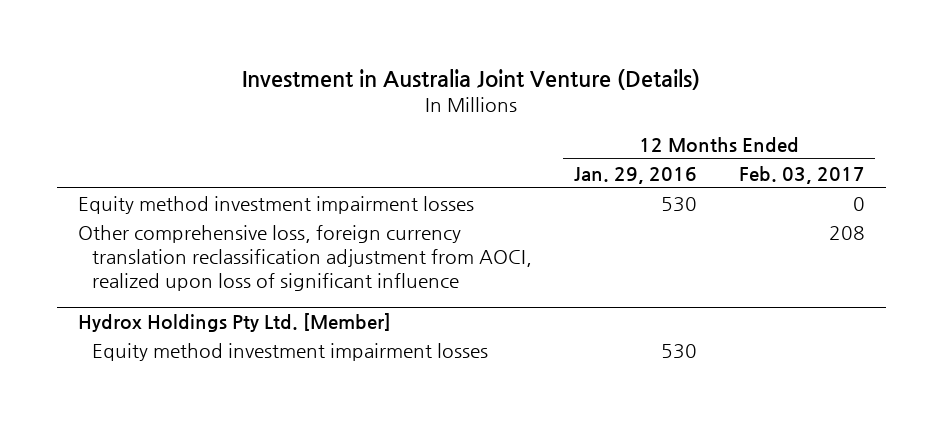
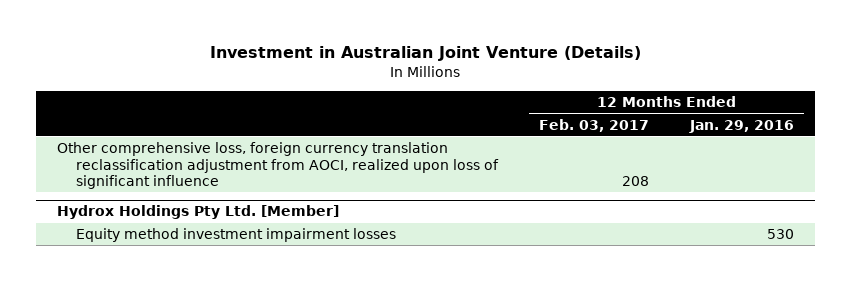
[242,68,701,90] Investment in Australia Joint Venture (Details) -> [210,45,642,61] Investment in Australian Joint Venture (Details)
[77,196,474,215] Equity method investment impairment losses -> none

